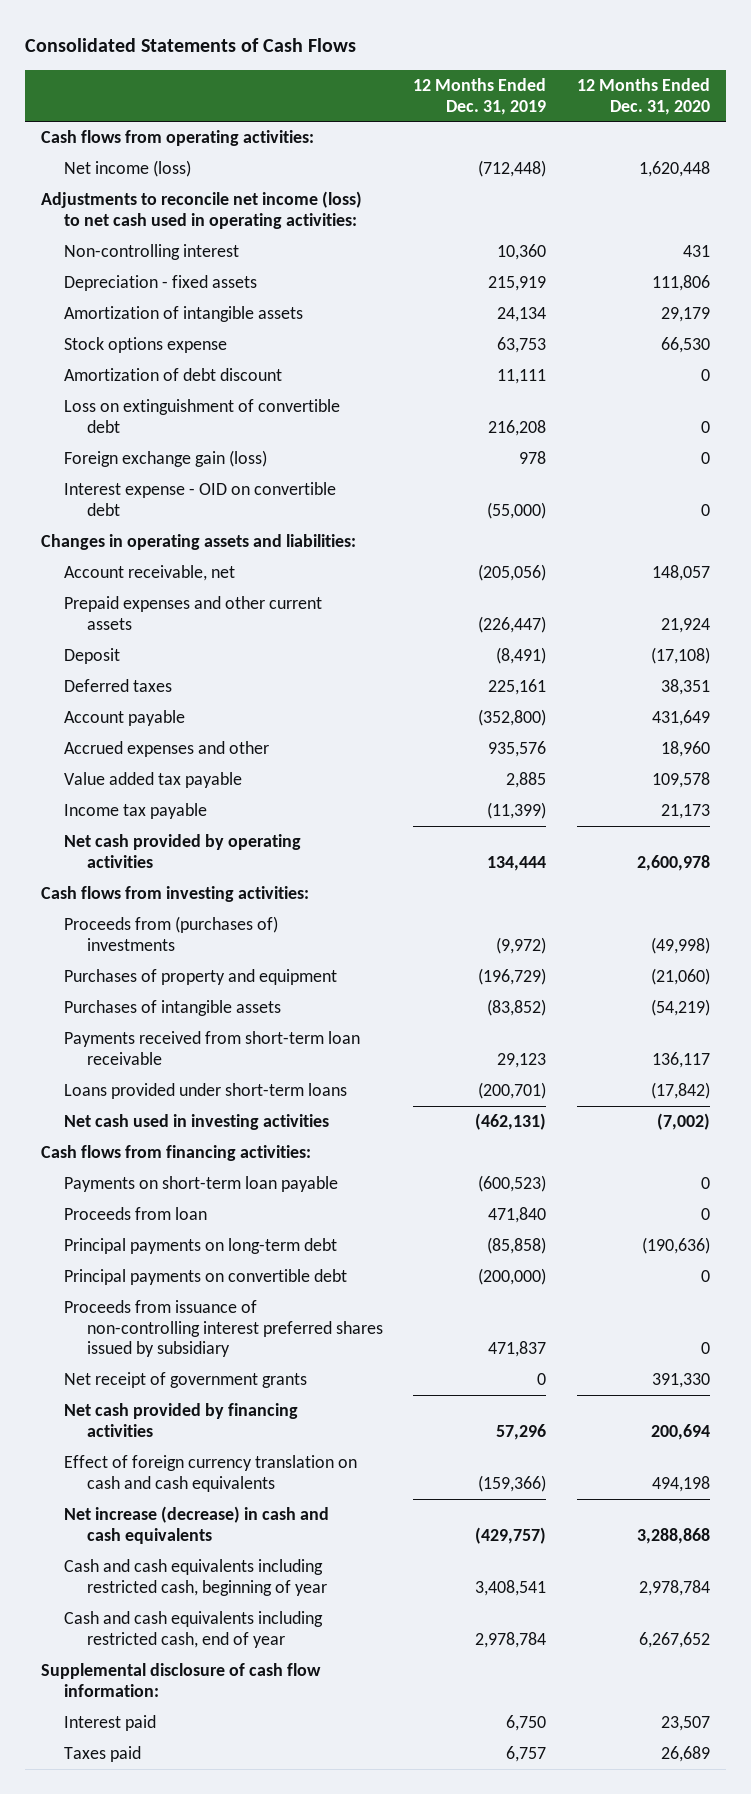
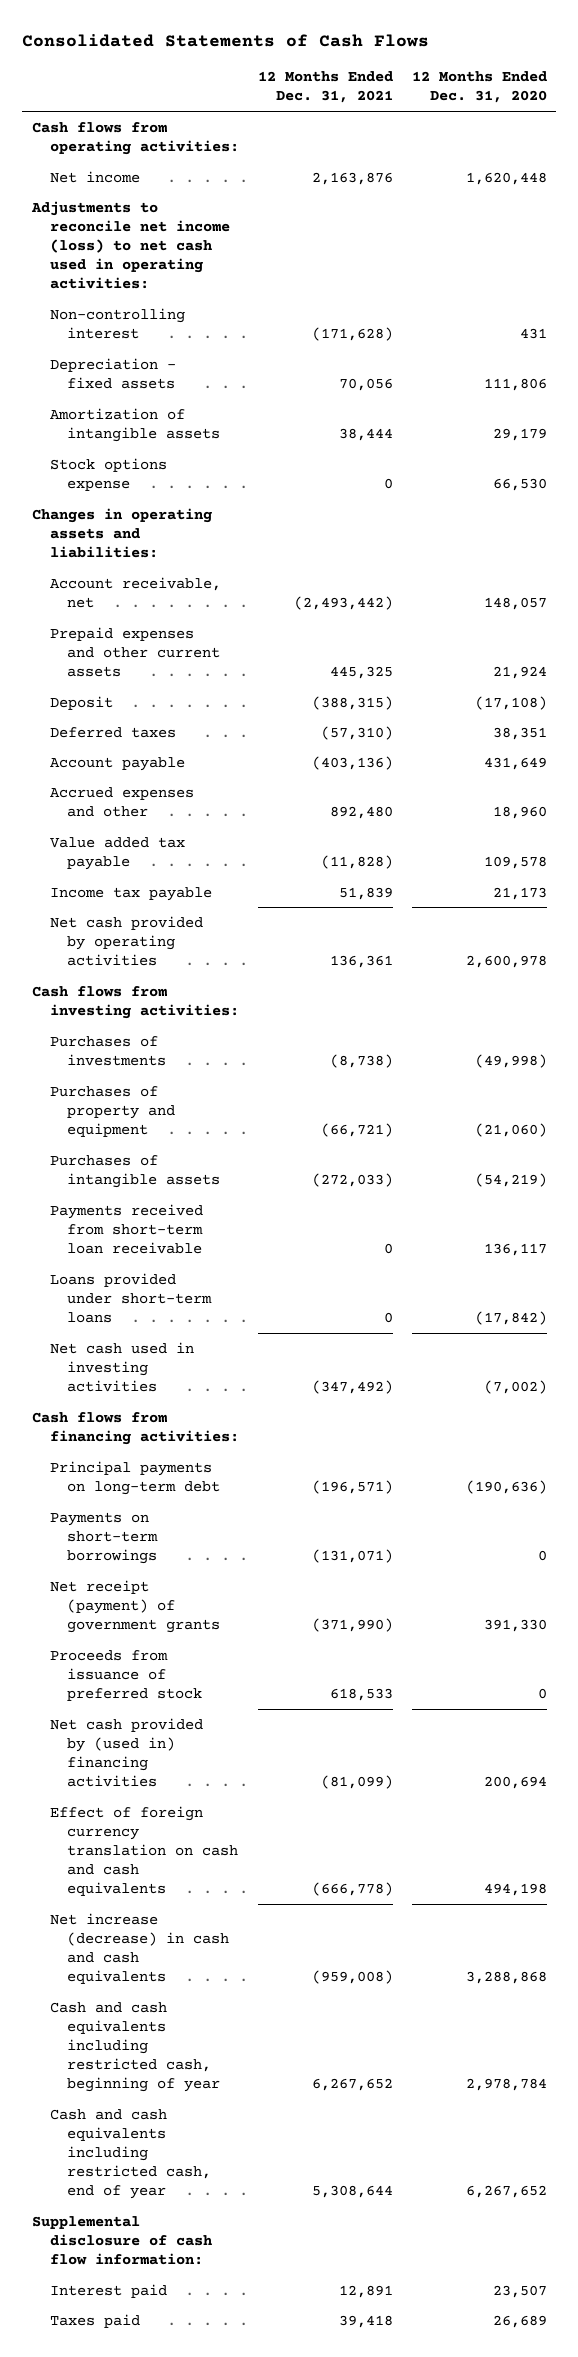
[413,78,547,115] 12 Months Ended Dec. 31, 2019 -> none
none -> [257,71,393,104] 12 Months Ended Dec. 31, 2021
[63,160,191,178] Net income (loss) -> [49,170,140,183] Net income
[63,368,282,382] Amortization of debt discount -> none
[63,399,340,433] Loss on extinguishment of convertible debt -> none
[63,450,267,468] Foreign exchange gain (loss) -> none
[63,482,336,516] Interest expense - OID on convertible debt -> none
[63,916,278,951] Proceeds from (purchases of) investments -> [49,1035,167,1066] Purchases of investments
[63,1176,338,1193] Payments on short-term loan payable -> none
[63,1207,207,1221] Proceeds from loan -> none
[63,1269,347,1286] Principal payments on convertible debt -> none
[63,1300,383,1357] Proceeds from issuance of non-controlling interest preferred shares issued by subsidiary -> none
none -> [49,1511,159,1564] Payments on short-term borrowings
[63,1372,307,1389] Net receipt of government grants -> [49,1579,221,1633] Net receipt (payment) of government grants
none -> [49,1649,203,1701] Proceeds from issuance of preferred stock
[63,1403,298,1437] Net cash provided by financing activities -> [49,1717,203,1787] Net cash provided by (used in) financing activities

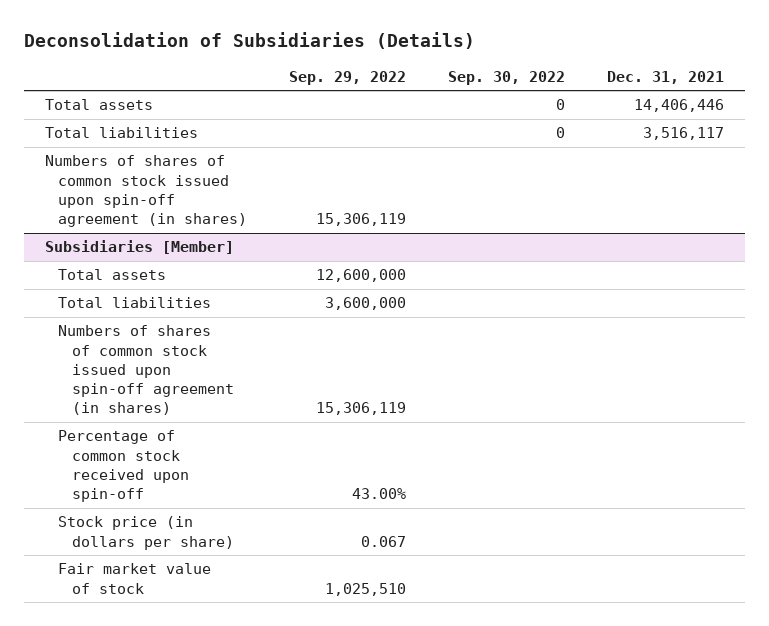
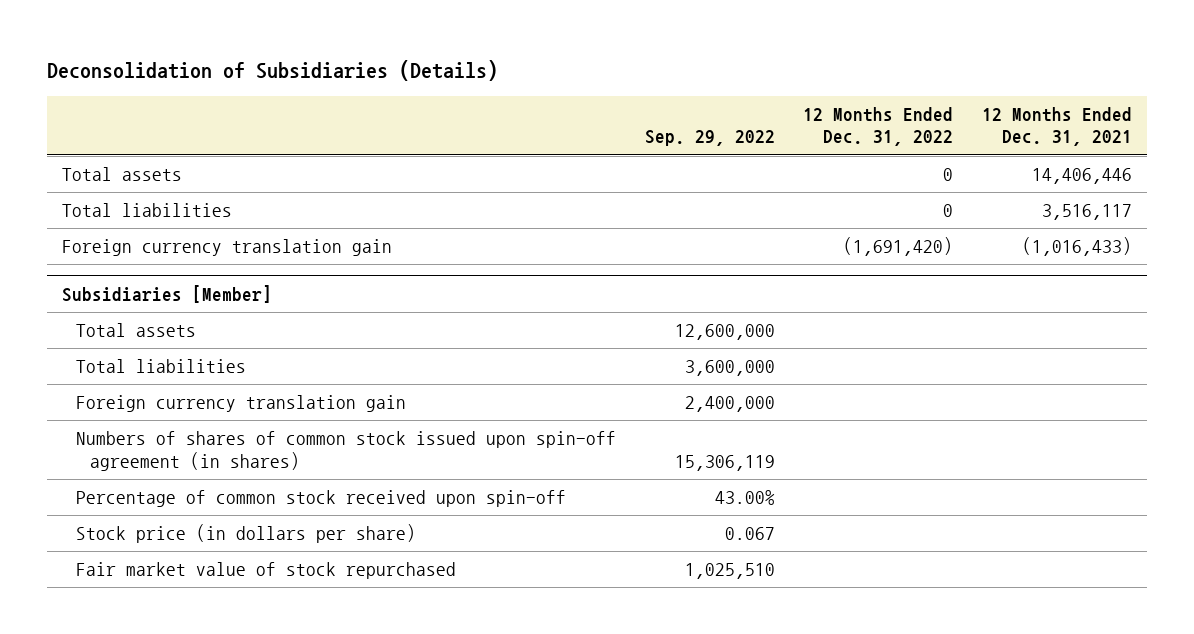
[448,70,566,85] Sep. 30, 2022 -> none
[607,70,725,84] Dec. 31, 2021 -> none
none -> [803,106,954,147] 12 Months Ended Dec. 31, 2022
none -> [982,106,1133,147] 12 Months Ended Dec. 31, 2021
[44,155,248,228] Numbers of shares of common stock issued upon spin-off agreement (in shares) -> none
none -> [61,239,392,257] Foreign currency translation gain
none -> [75,395,406,413] Foreign currency translation gain
[58,563,212,594] Fair market value of stock -> [75,562,456,580] Fair market value of stock repurchased

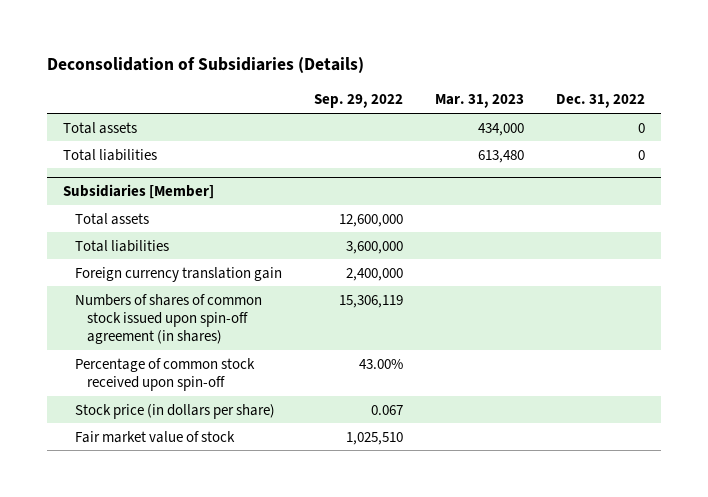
[803,106,954,147] 12 Months Ended Dec. 31, 2022 -> none
[982,106,1133,147] 12 Months Ended Dec. 31, 2021 -> none
none -> [435,94,525,109] Mar. 31, 2023
none -> [556,94,646,109] Dec. 31, 2022
[61,239,392,257] Foreign currency translation gain -> none
[75,562,456,580] Fair market value of stock repurchased -> [74,430,235,443] Fair market value of stock

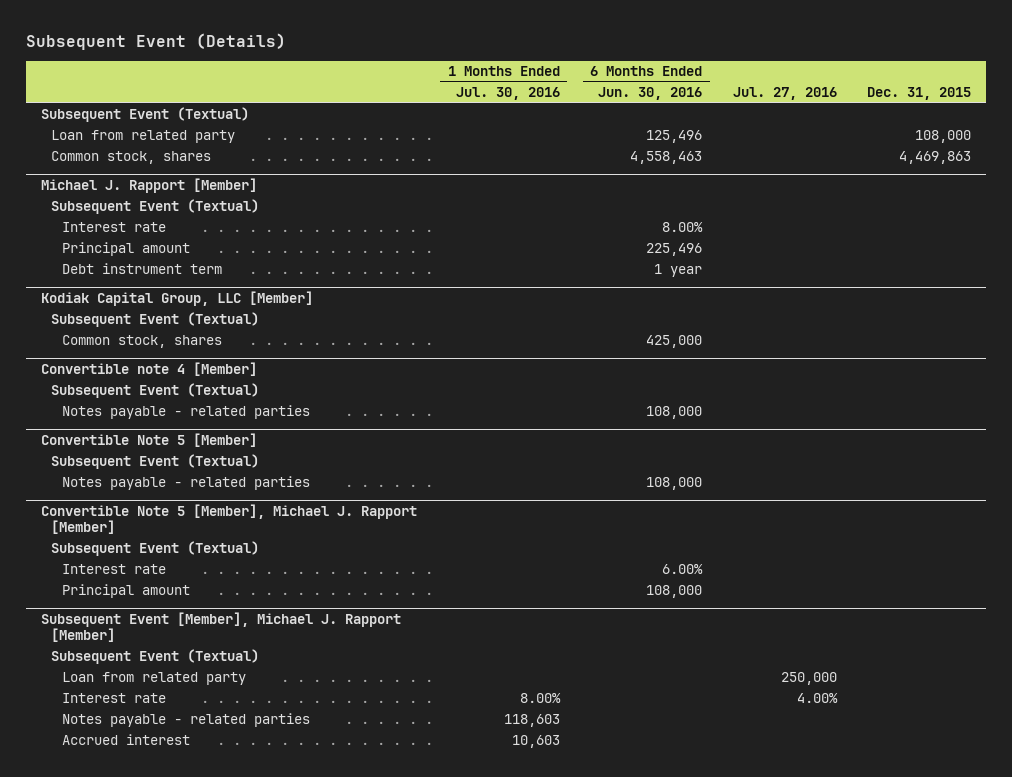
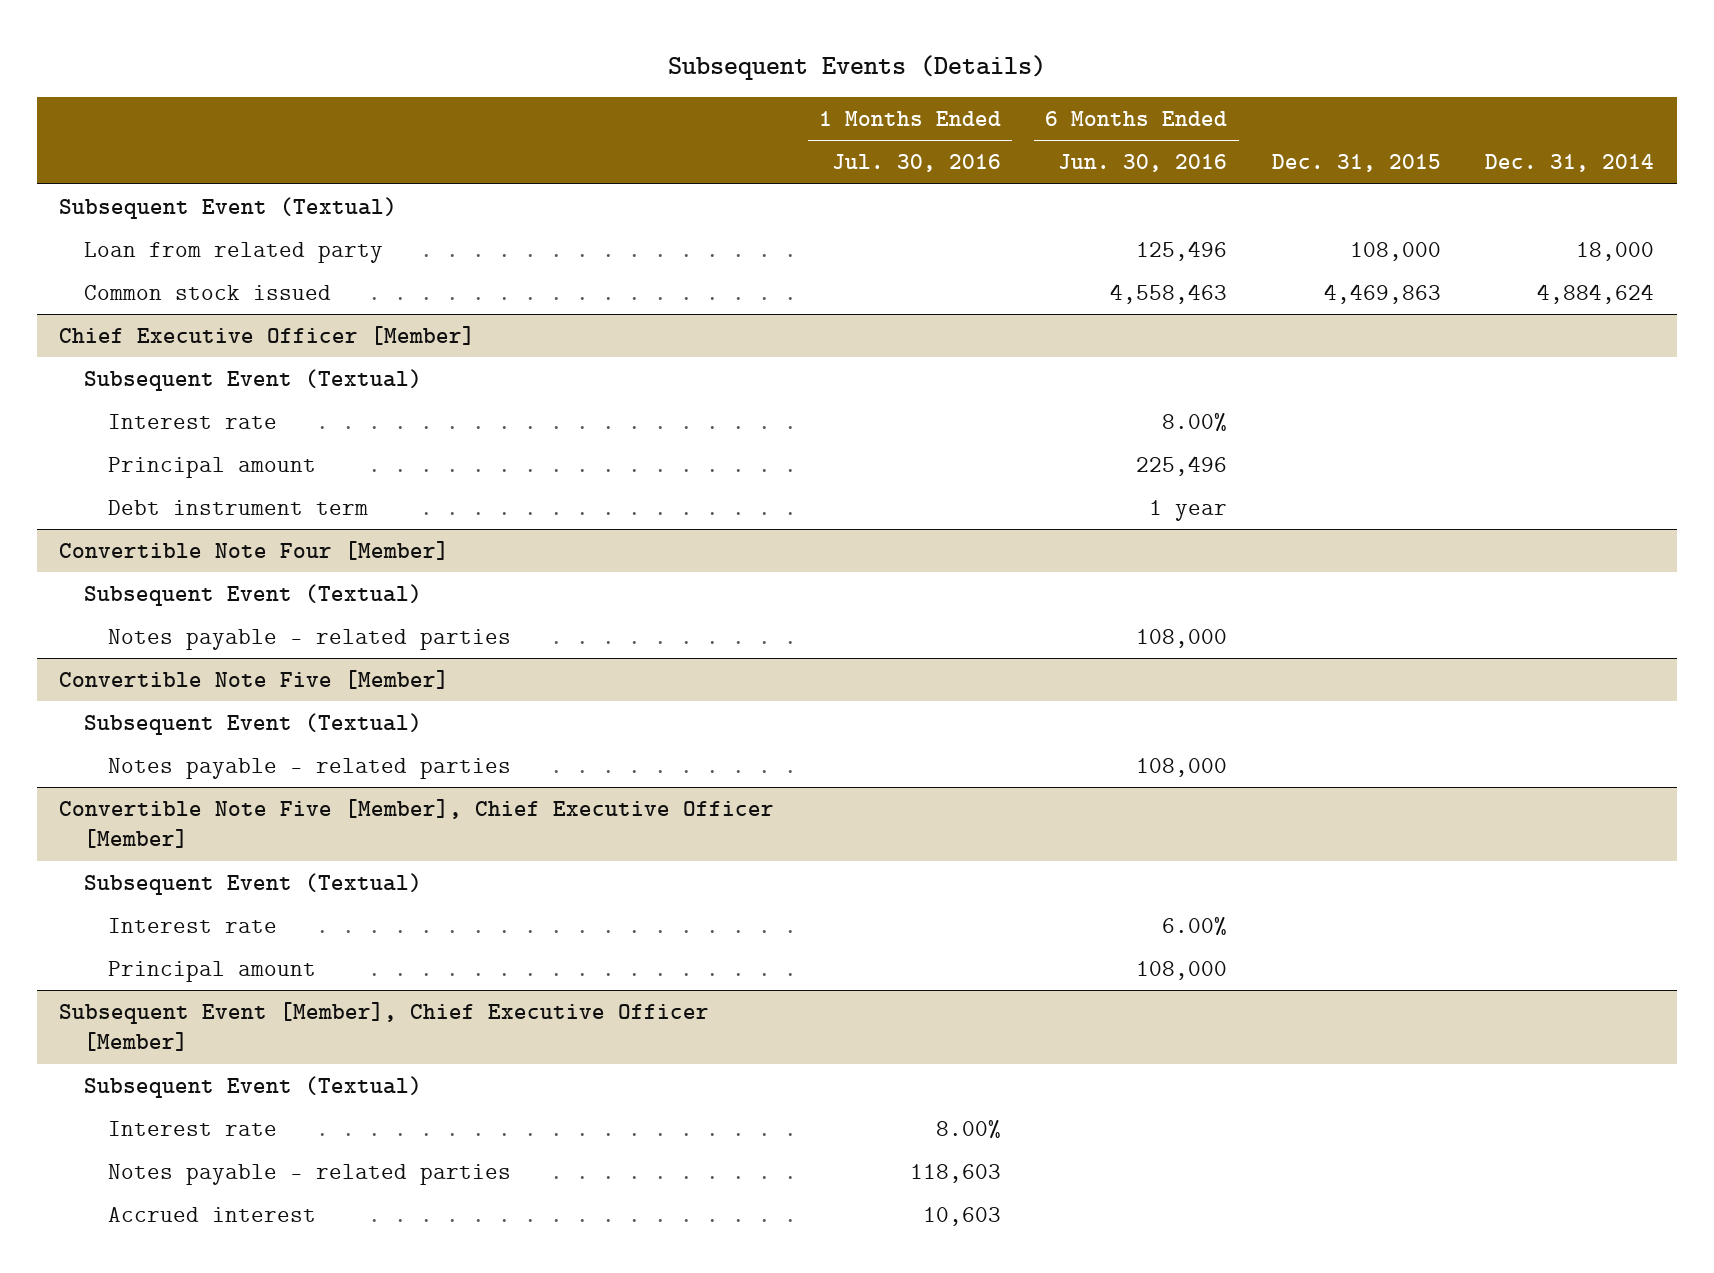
[26,33,287,51] Subsequent Event (Details) -> [667,54,1046,80] Subsequent Events (Details)
[732,87,837,101] Jul. 27, 2016 -> none
none -> [1485,154,1655,173] Dec. 31, 2014
[51,151,212,165] Common stock, shares -> [83,284,331,300] Common stock issued
[41,178,258,194] Michael J. Rapport [Member] -> [59,325,476,345] Chief Executive Officer [Member]
[41,291,314,307] Kodiak Capital Group, LLC [Member] -> none
[51,312,260,328] Subsequent Event (Textual) -> none
[61,335,222,349] Common stock, shares -> none
[41,362,258,377] Convertible note 4 [Member] -> [59,540,450,560] Convertible Note Four [Member]
[41,433,258,448] Convertible Note 5 [Member] -> [59,669,450,689] Convertible Note Five [Member]
[41,504,418,535] Convertible Note 5 [Member], Michael J. Rapport [Member] -> none
none -> [59,798,775,849] Convertible Note Five [Member], Chief Executive Officer [Member]
[41,612,402,643] Subsequent Event [Member], Michael J. Rapport [Member] -> none
none -> [59,1001,710,1052] Subsequent Event [Member], Chief Executive Officer [Member]
[61,672,246,686] Loan from related party -> none

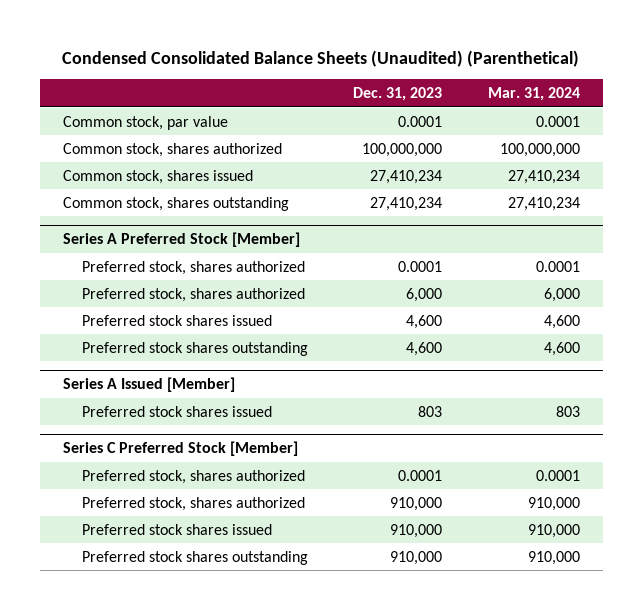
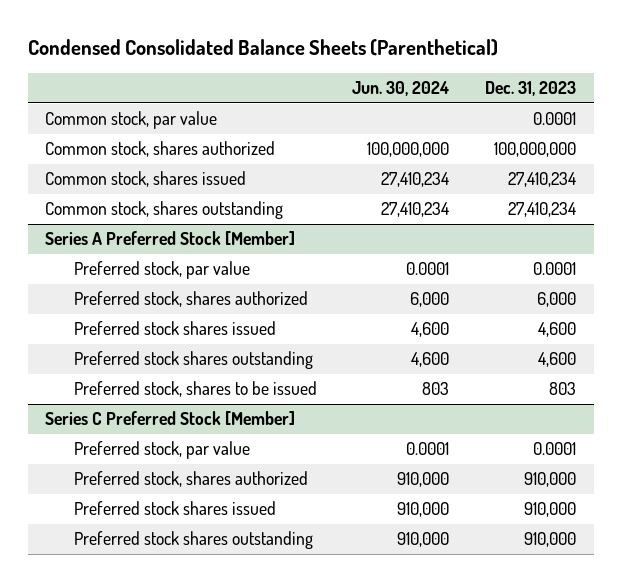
[62,49,580,67] Condensed Consolidated Balance Sheets (Unaudited) (Parenthetical) -> [27,39,498,57] Condensed Consolidated Balance Sheets (Parenthetical)
[487,86,580,101] Mar. 31, 2024 -> none
none -> [352,81,450,97] Jun. 30, 2024
[82,260,306,275] Preferred stock, shares authorized -> [73,261,250,280] Preferred stock, par value
[62,377,235,393] Series A Issued [Member] -> none
[82,405,273,417] Preferred stock shares issued -> [73,381,317,398] Preferred stock, shares to be issued
[82,469,306,484] Preferred stock, shares authorized -> [73,441,250,460] Preferred stock, par value

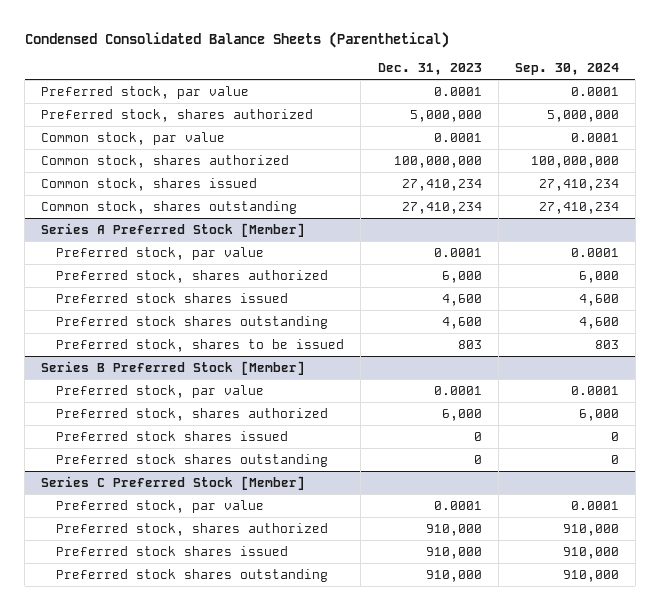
[352,81,450,97] Jun. 30, 2024 -> none
none -> [514,63,619,76] Sep. 30, 2024
none -> [41,85,250,99] Preferred stock, par value
none -> [41,108,314,122] Preferred stock, shares authorized
none -> [41,360,306,375] Series B Preferred Stock [Member]
none -> [56,384,265,398] Preferred stock, par value
none -> [56,407,329,421] Preferred stock, shares authorized
none -> [56,430,289,441] Preferred stock shares issued
none -> [56,453,329,467] Preferred stock shares outstanding

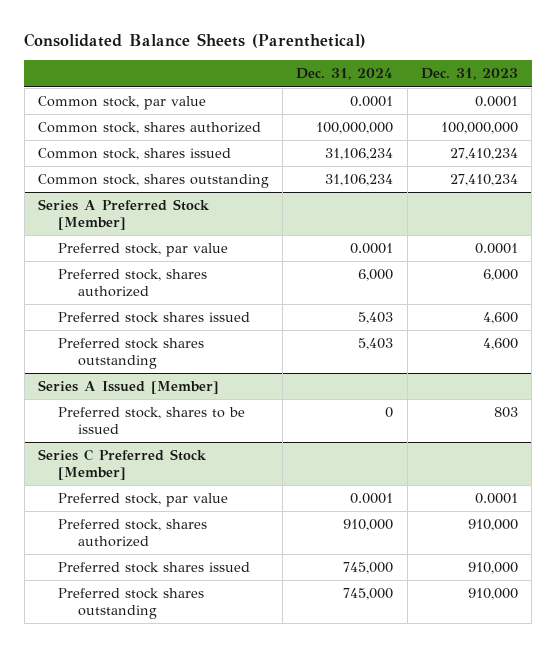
[24,32,449,49] Condensed Consolidated Balance Sheets (Parenthetical) -> [24,33,367,49] Consolidated Balance Sheets (Parenthetical)
[514,63,619,76] Sep. 30, 2024 -> none
none -> [296,68,394,81] Dec. 31, 2024
[41,85,250,99] Preferred stock, par value -> none
[41,108,314,122] Preferred stock, shares authorized -> none
none -> [37,379,219,394] Series A Issued [Member]
[41,360,306,375] Series B Preferred Stock [Member] -> none
[56,384,265,398] Preferred stock, par value -> none
[56,407,329,421] Preferred stock, shares authorized -> none
[56,430,289,441] Preferred stock shares issued -> none
[56,453,329,467] Preferred stock shares outstanding -> none

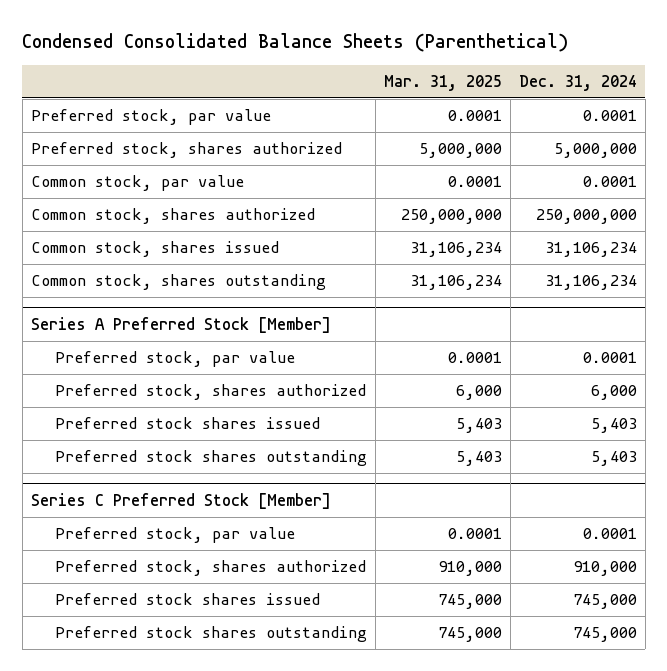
[24,33,367,49] Consolidated Balance Sheets (Parenthetical) -> [22,33,569,53] Condensed Consolidated Balance Sheets (Parenthetical)
[421,68,519,81] Dec. 31, 2023 -> none
none -> [383,75,502,92] Mar. 31, 2025
none -> [30,109,271,126] Preferred stock, par value
none -> [30,142,342,159] Preferred stock, shares authorized
[316,121,394,134] 100,000,000 -> [535,209,637,225] 250,000,000
[37,379,219,394] Series A Issued [Member] -> none
[57,406,245,434] Preferred stock, shares to be issued -> none

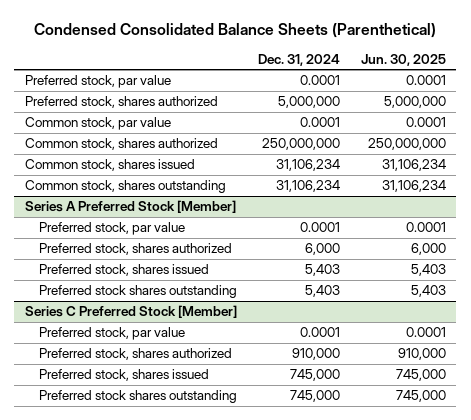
[383,75,502,92] Mar. 31, 2025 -> none
none -> [360,53,446,66] Jun. 30, 2025
[55,417,321,430] Preferred stock shares issued -> [38,264,209,277] Preferred stock, shares issued
[55,593,321,606] Preferred stock shares issued -> [38,369,209,382] Preferred stock, shares issued

